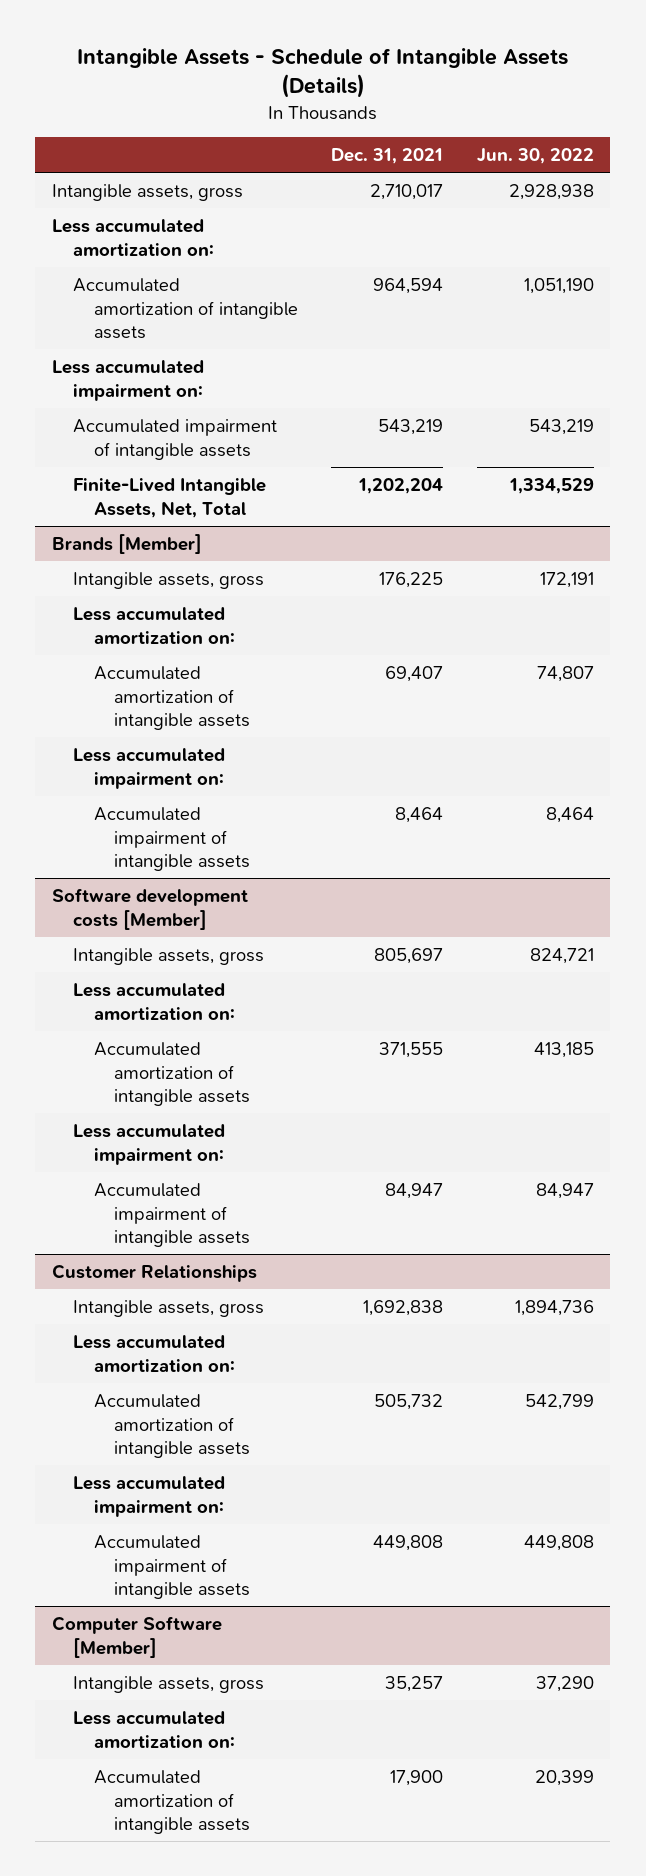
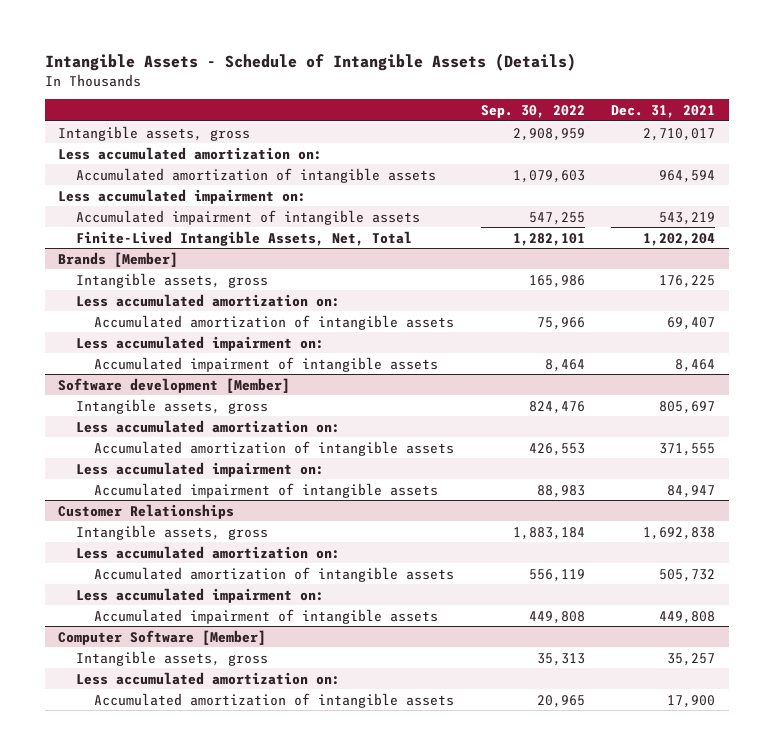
[476,148,594,165] Jun. 30, 2022 -> none
none -> [480,104,585,118] Sep. 30, 2022
[52,887,249,930] Software development costs [Member] -> [58,377,291,393] Software development [Member]

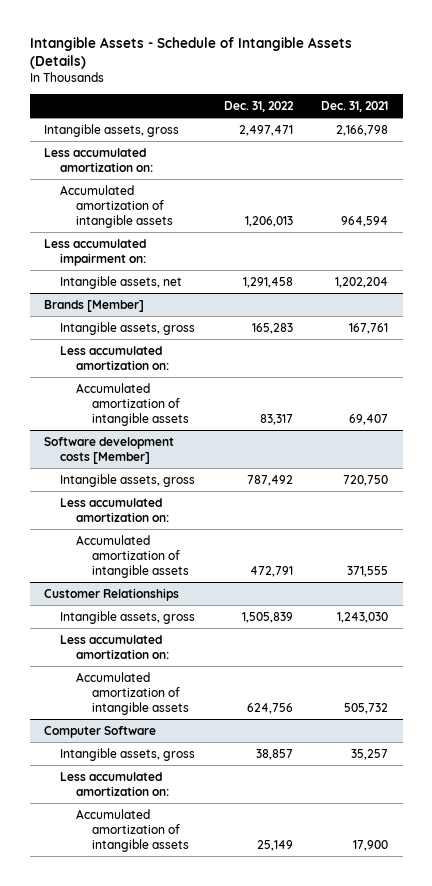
[480,104,585,118] Sep. 30, 2022 -> none
none -> [223,100,294,112] Dec. 31, 2022
[643,127,716,141] 2,710,017 -> [336,124,389,136] 2,166,798
[76,209,421,225] Accumulated impairment of intangible assets -> none
[76,230,413,246] Finite-Lived Intangible Assets, Net, Total -> [60,275,183,289] Intangible assets, net
[659,274,716,288] 176,225 -> [349,322,389,334] 167,761
[76,335,325,351] Less accumulated impairment on: -> none
[94,356,439,372] Accumulated impairment of intangible assets -> none
[58,377,291,393] Software development [Member] -> [43,436,174,464] Software development costs [Member]
[659,400,716,414] 805,697 -> [343,474,389,486] 720,750
[76,461,325,477] Less accumulated impairment on: -> none
[94,482,439,498] Accumulated impairment of intangible assets -> none
[643,526,716,540] 1,692,838 -> [337,611,389,623] 1,243,030
[76,587,325,603] Less accumulated impairment on: -> none
[94,608,439,624] Accumulated impairment of intangible assets -> none
[58,629,267,645] Computer Software [Member] -> [43,725,156,738] Computer Software

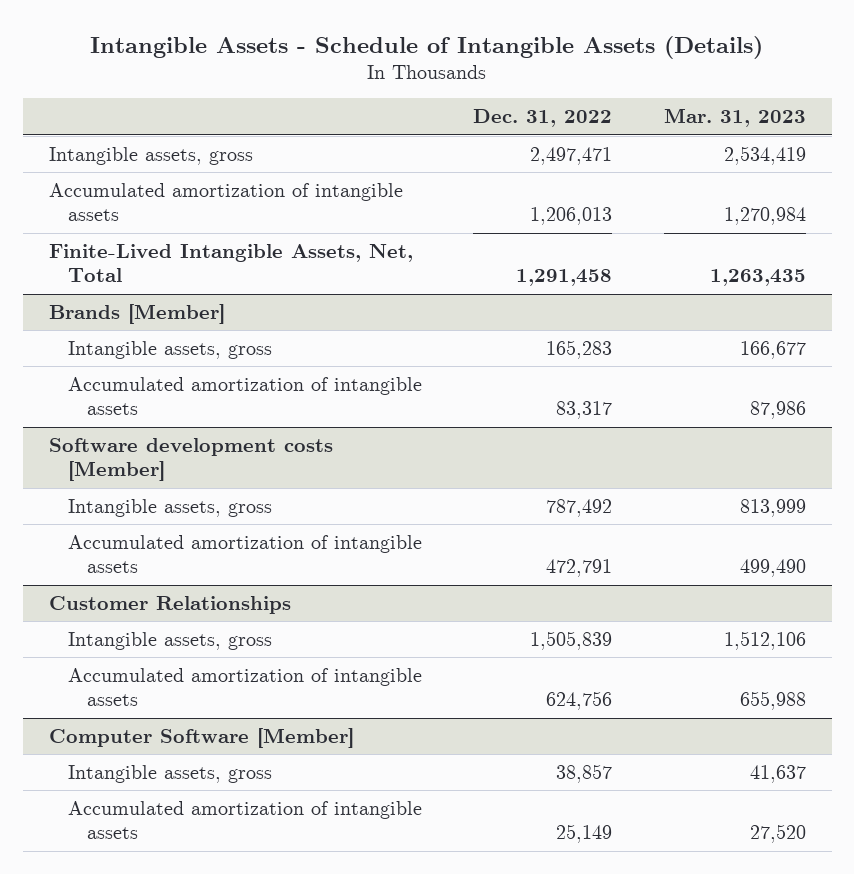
[321,100,389,112] Dec. 31, 2021 -> none
none -> [663,108,806,128] Mar. 31, 2023
[43,147,154,172] Less accumulated amortization on: -> none
[43,238,147,266] Less accumulated impairment on: -> none
[60,275,183,289] Intangible assets, net -> [48,243,413,283] Finite-Lived Intangible Assets, Net, Total
[60,345,170,370] Less accumulated amortization on: -> none
[60,497,170,522] Less accumulated amortization on: -> none
[60,634,170,659] Less accumulated amortization on: -> none
[43,725,156,738] Computer Software -> [48,727,354,748] Computer Software [Member]
[60,771,170,796] Less accumulated amortization on: -> none

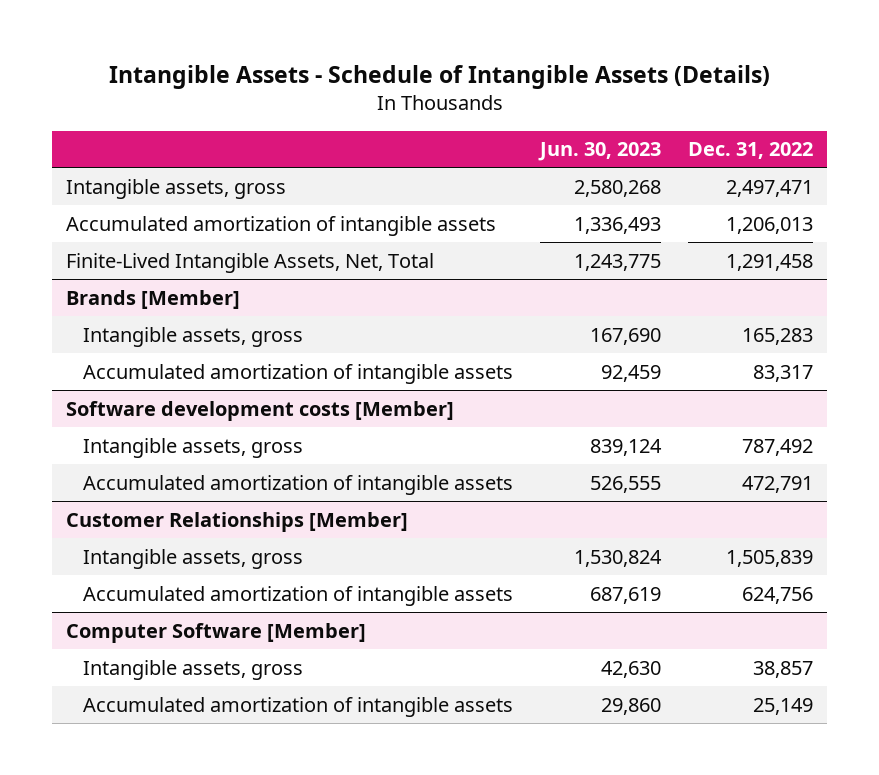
[663,108,806,128] Mar. 31, 2023 -> none
none -> [537,142,661,162] Jun. 30, 2023
[48,595,291,614] Customer Relationships -> [65,511,408,532] Customer Relationships [Member]

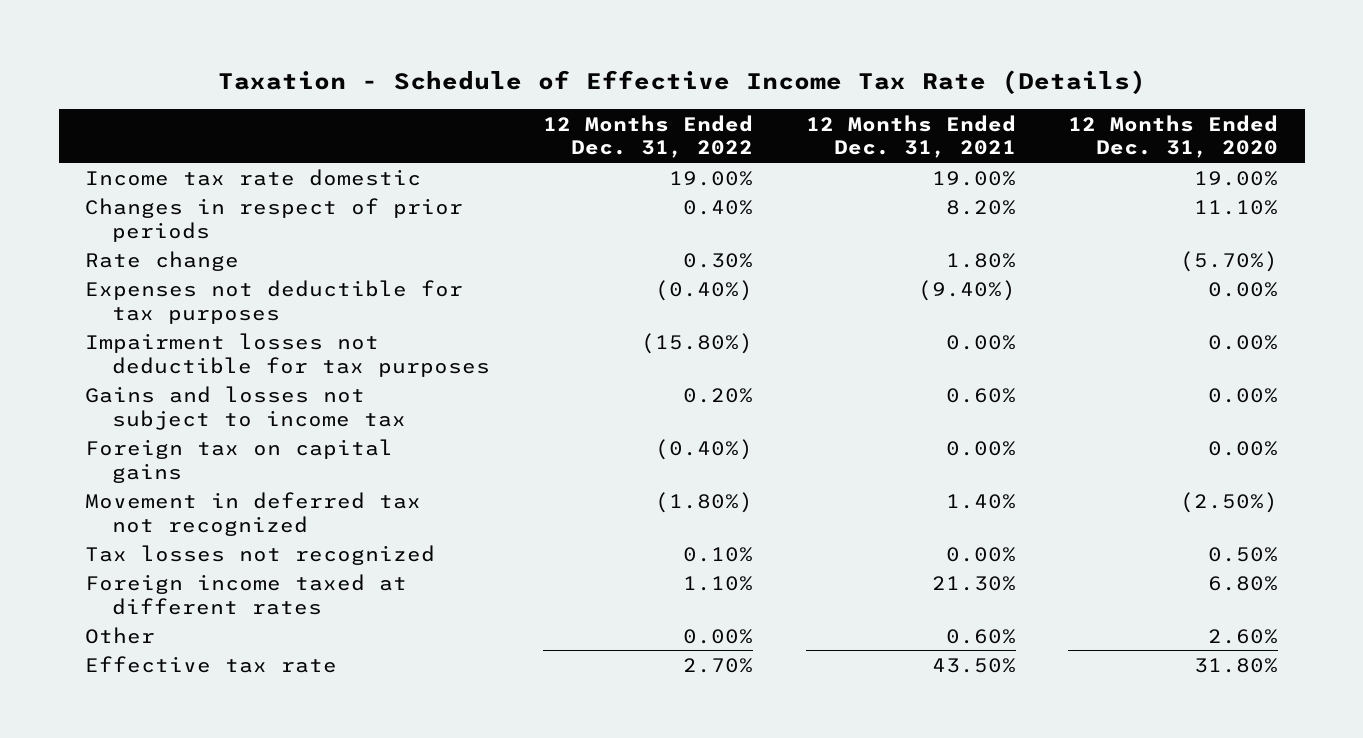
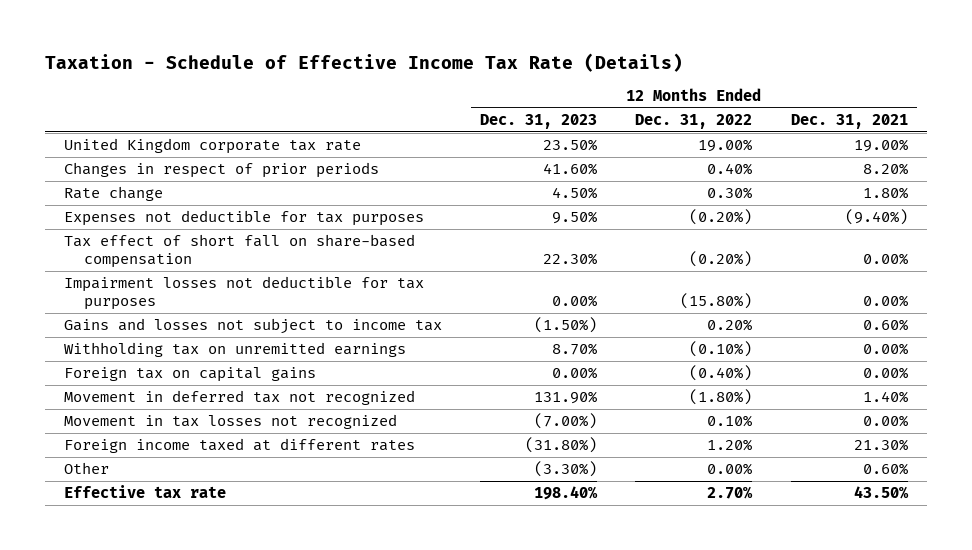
[1068,114,1279,159] 12 Months Ended Dec. 31, 2020 -> none
none -> [480,113,598,129] Dec. 31, 2023
[84,168,421,186] Income tax rate domestic -> [64,138,362,155] United Kingdom corporate tax rate
[654,279,753,301] (0.40%) -> [689,209,753,226] (0.20%)
none -> [64,234,416,269] Tax effect of short fall on share-based compensation
none -> [64,342,407,358] Withholding tax on unremitted earnings
[84,544,435,565] Tax losses not recognized -> [64,414,398,430] Movement in tax losses not recognized
[682,575,753,591] 1.10% -> [707,439,753,452] 1.20%

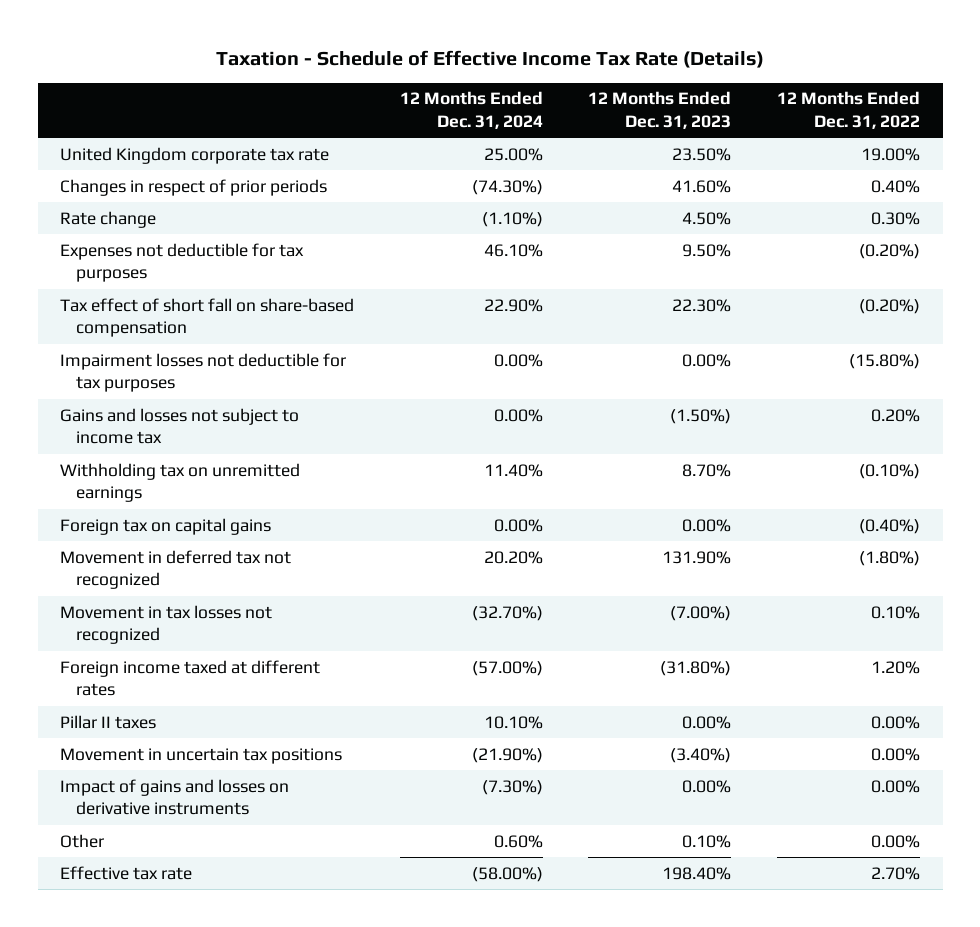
[790,113,908,129] Dec. 31, 2021 -> none
none -> [399,91,543,129] 12 Months Ended Dec. 31, 2024
none -> [60,714,157,729] Pillar II taxes
none -> [60,747,343,764] Movement in uncertain tax positions
none -> [60,778,290,816] Impact of gains and losses on derivative instruments
[534,461,598,478] (3.30%) -> [682,834,732,848] 0.10%

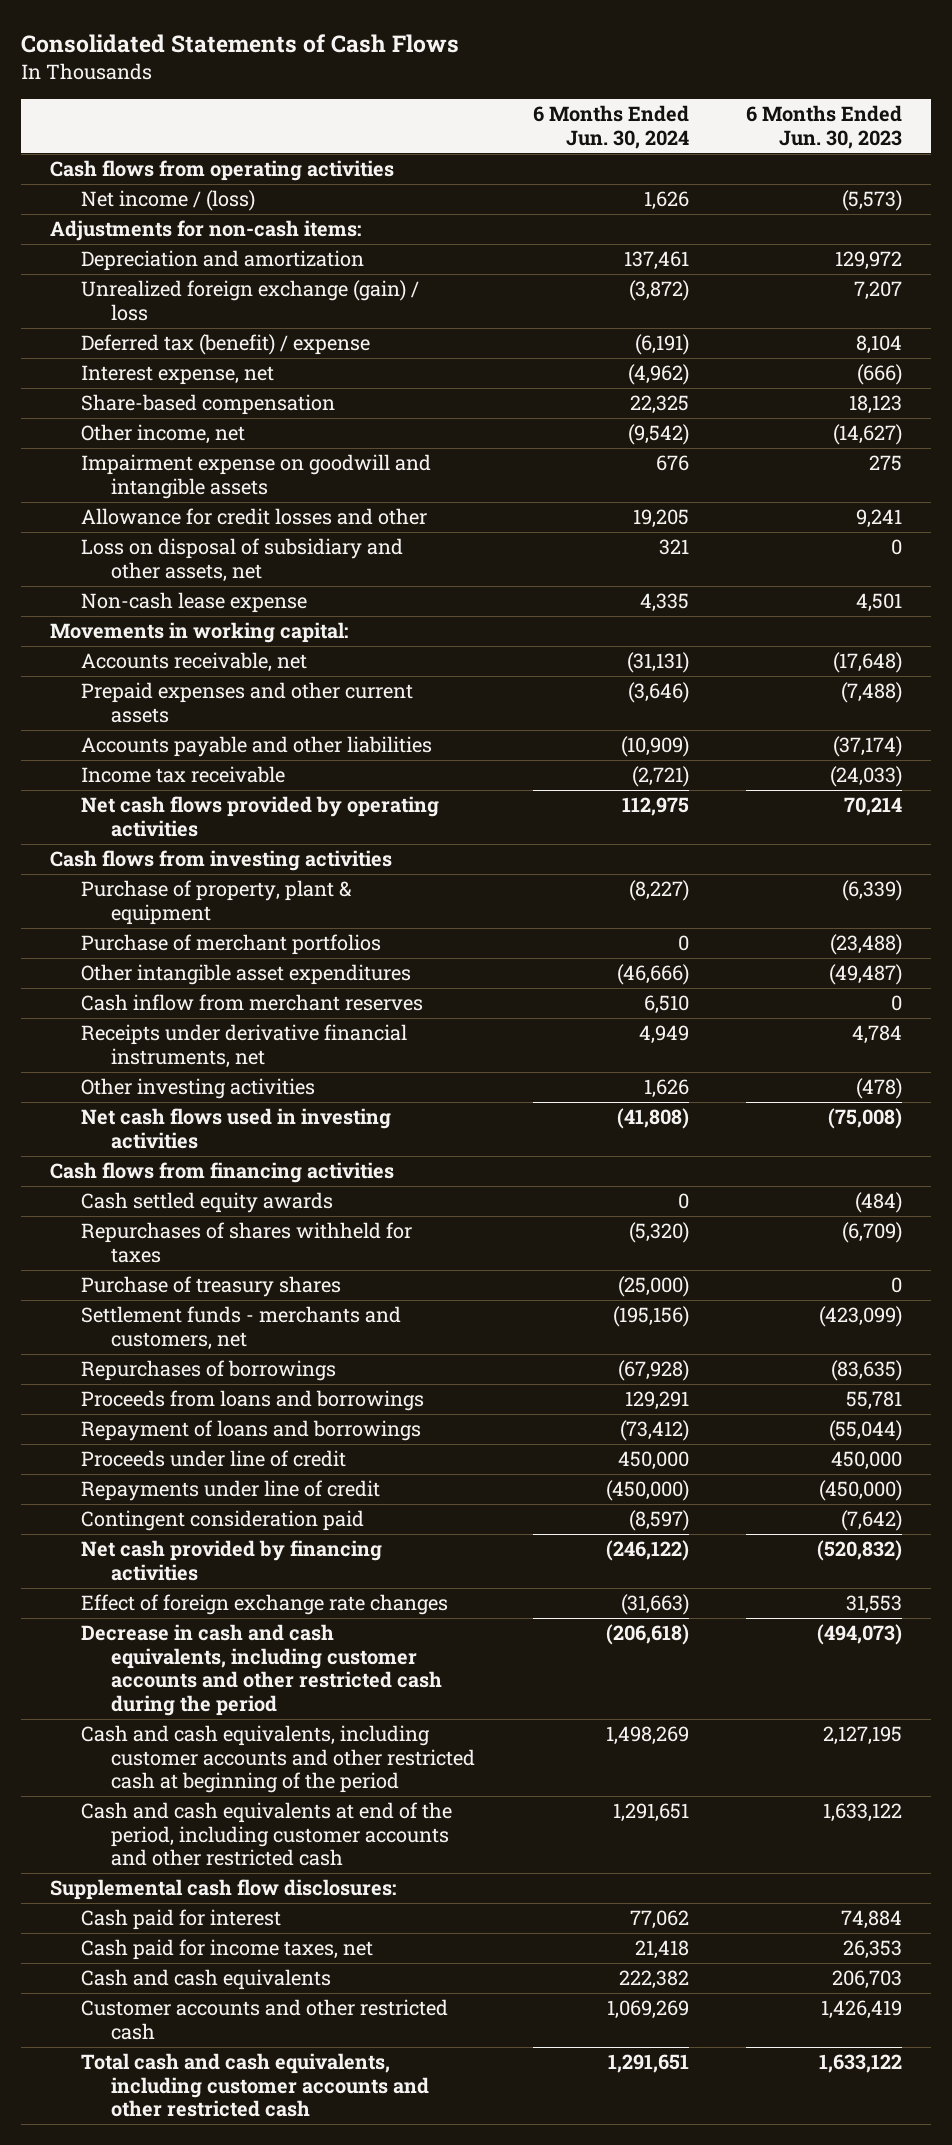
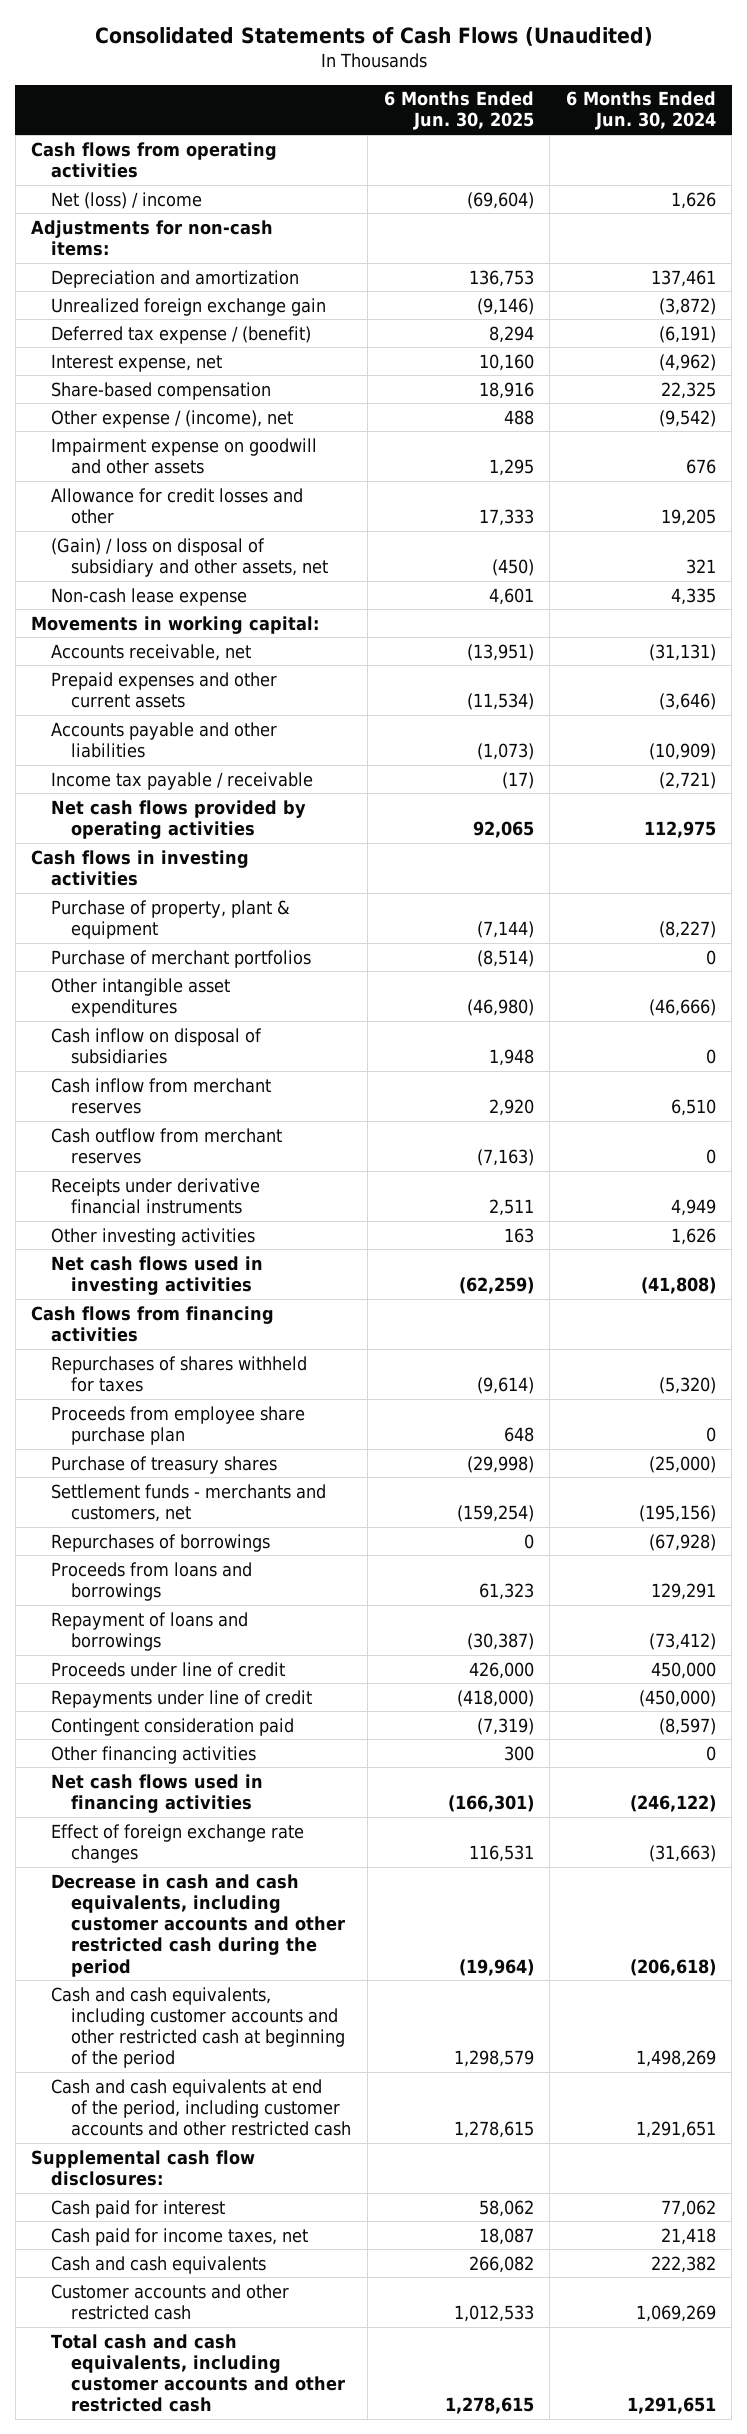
[21,34,460,54] Consolidated Statements of Cash Flows -> [94,26,653,46] Consolidated Statements of Cash Flows (Unaudited)
[746,105,903,149] 6 Months Ended Jun. 30, 2023 -> none
none -> [383,91,534,131] 6 Months Ended Jun. 30, 2025
[80,190,255,212] Net income / (loss) -> [51,191,203,209] Net (loss) / income
[80,280,419,321] Unrealized foreign exchange (gain) / loss -> [51,297,327,316] Unrealized foreign exchange gain
[80,334,370,356] Deferred tax (benefit) / expense -> [51,325,312,344] Deferred tax expense / (benefit)
[80,424,245,445] Other income, net -> [51,409,294,428] Other expense / (income), net
[80,454,431,499] Impairment expense on goodwill and intangible assets -> [51,437,318,474] Impairment expense on goodwill and other assets
[80,538,403,582] Loss on disposal of subsidiary and other assets, net -> [51,537,329,577] (Gain) / loss on disposal of subsidiary and other assets, net
[80,766,285,784] Income tax receivable -> [51,771,314,790] Income tax payable / receivable
[49,850,392,872] Cash flows from investing activities -> [31,849,250,886] Cash flows in investing activities
none -> [51,1027,263,1064] Cash inflow on disposal of subsidiaries
none -> [51,1127,283,1164] Cash outflow from merchant reserves
[80,1024,407,1068] Receipts under derivative financial instruments, net -> [51,1177,261,1214] Receipts under derivative financial instruments
[80,1192,333,1214] Cash settled equity awards -> none
none -> [51,1405,306,1445] Proceeds from employee share purchase plan
none -> [51,1745,257,1764] Other financing activities
[80,1540,382,1581] Net cash provided by financing activities -> [51,1773,264,1813] Net cash flows used in financing activities

